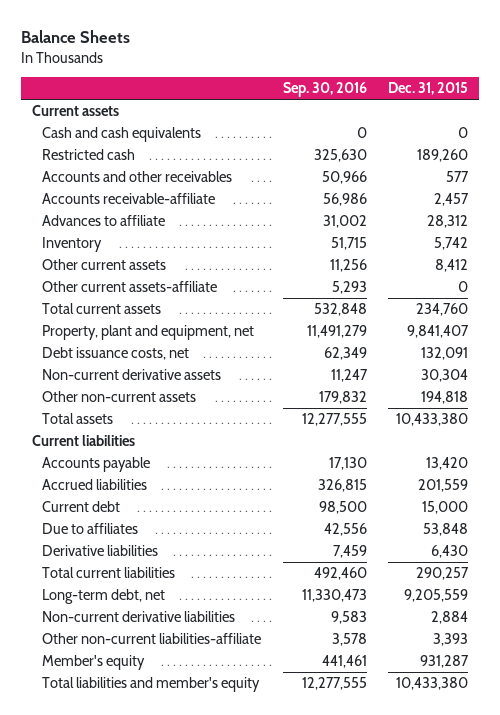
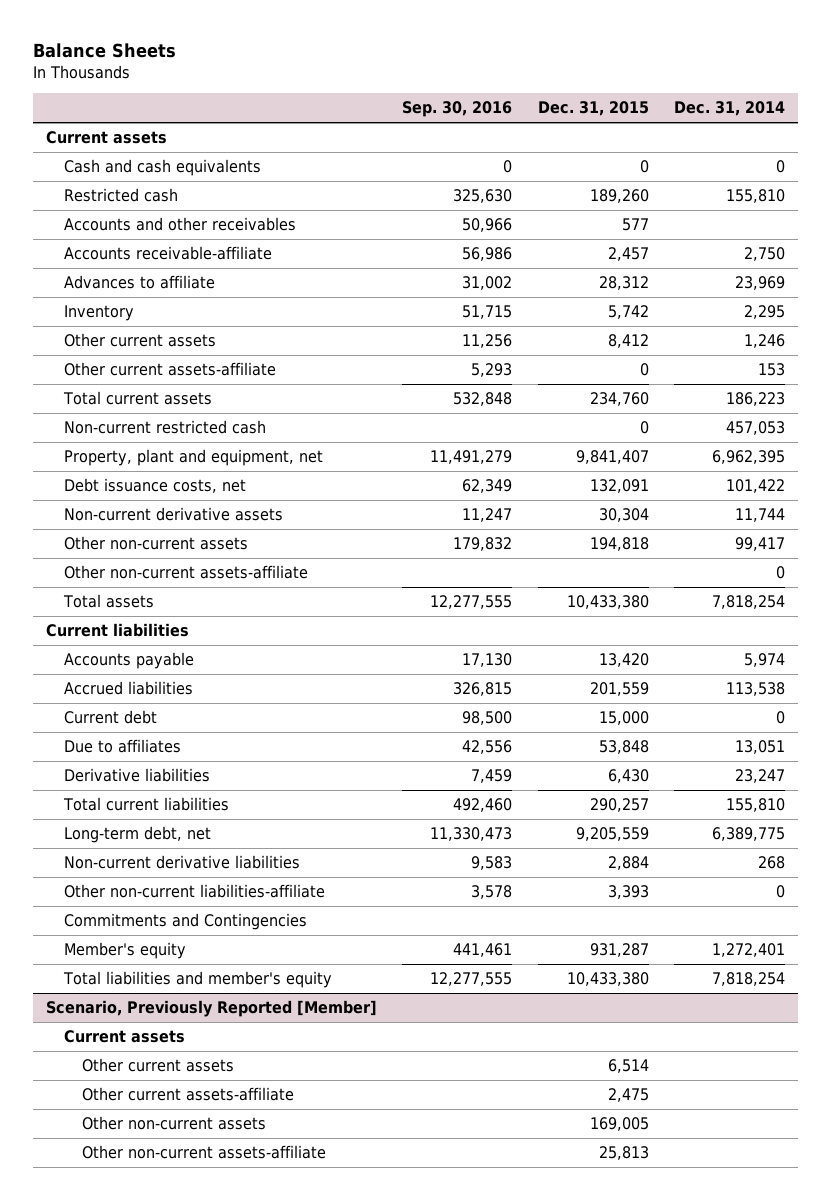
none -> [674,101,786,117] Dec. 31, 2014
none -> [63,420,266,435] Non-current restricted cash
none -> [63,565,308,580] Other non-current assets-affiliate
none -> [63,913,307,931] Commitments and Contingencies
none -> [45,1000,377,1018] Scenario, Previously Reported [Member]
none -> [63,1030,185,1044] Current assets
none -> [82,1058,235,1073] Other current assets
none -> [82,1087,295,1102] Other current assets-affiliate
none -> [82,1116,267,1131] Other non-current assets
none -> [82,1145,327,1160] Other non-current assets-affiliate

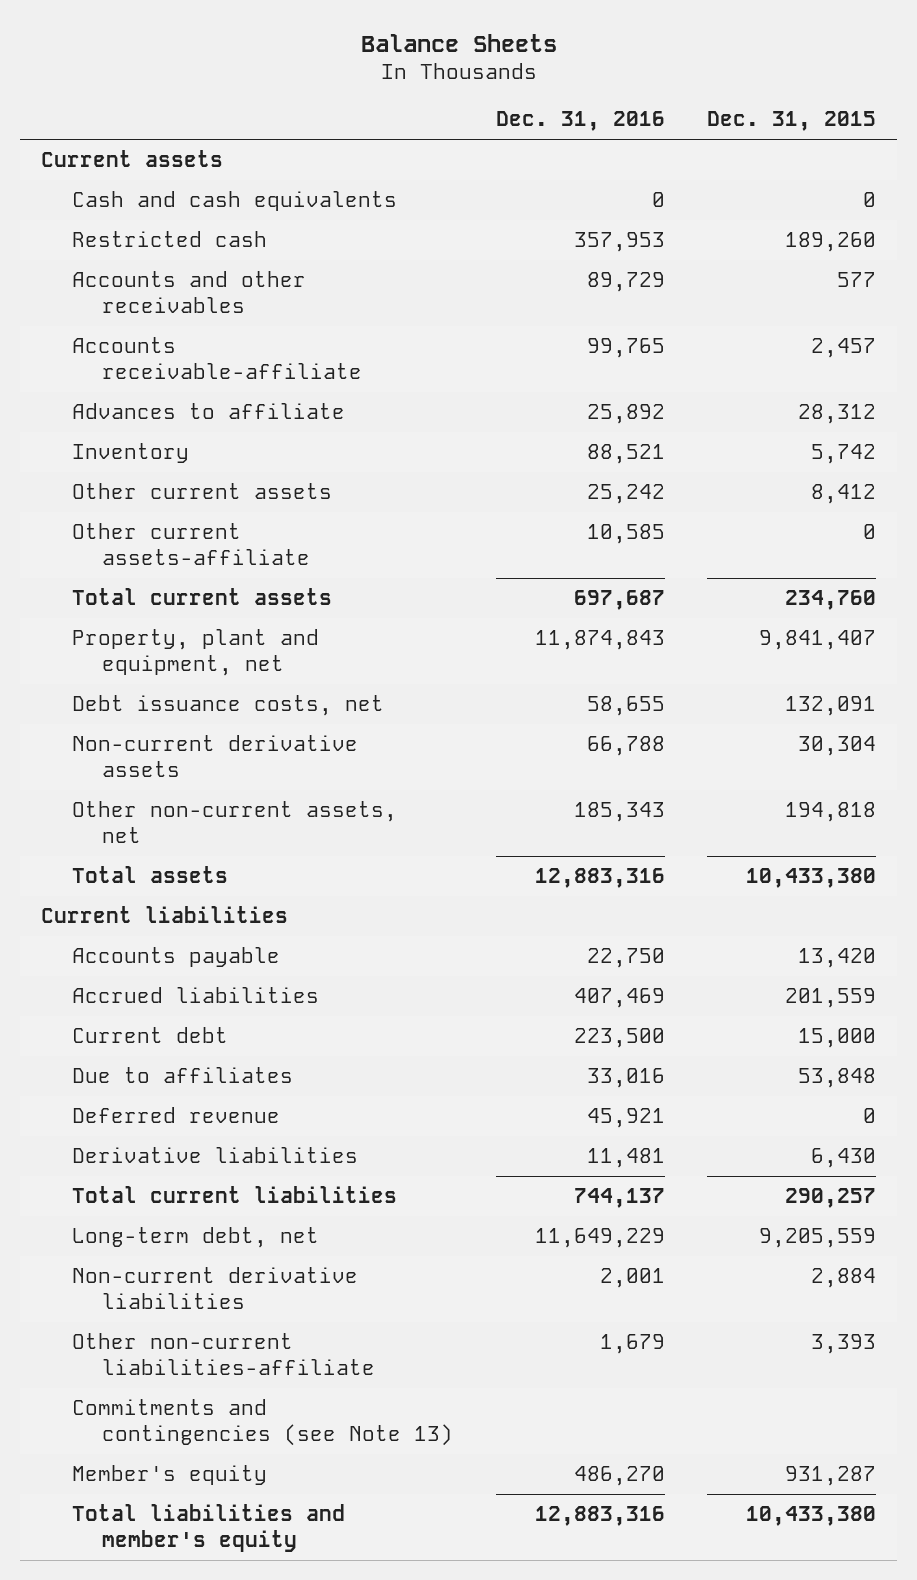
[402,101,513,118] Sep. 30, 2016 -> none
[674,101,786,117] Dec. 31, 2014 -> none
none -> [495,111,665,132] Dec. 31, 2016
[63,420,266,435] Non-current restricted cash -> none
[63,565,308,580] Other non-current assets-affiliate -> none
[63,536,248,551] Other non-current assets -> [71,800,397,843] Other non-current assets, net
none -> [71,1106,280,1123] Deferred revenue
[63,913,307,931] Commitments and Contingencies -> [71,1398,453,1446] Commitments and contingencies (see Note 13)
[45,1000,377,1018] Scenario, Previously Reported [Member] -> none
[63,1030,185,1044] Current assets -> none
[82,1058,235,1073] Other current assets -> none
[82,1087,295,1102] Other current assets-affiliate -> none
[82,1116,267,1131] Other non-current assets -> none
[82,1145,327,1160] Other non-current assets-affiliate -> none

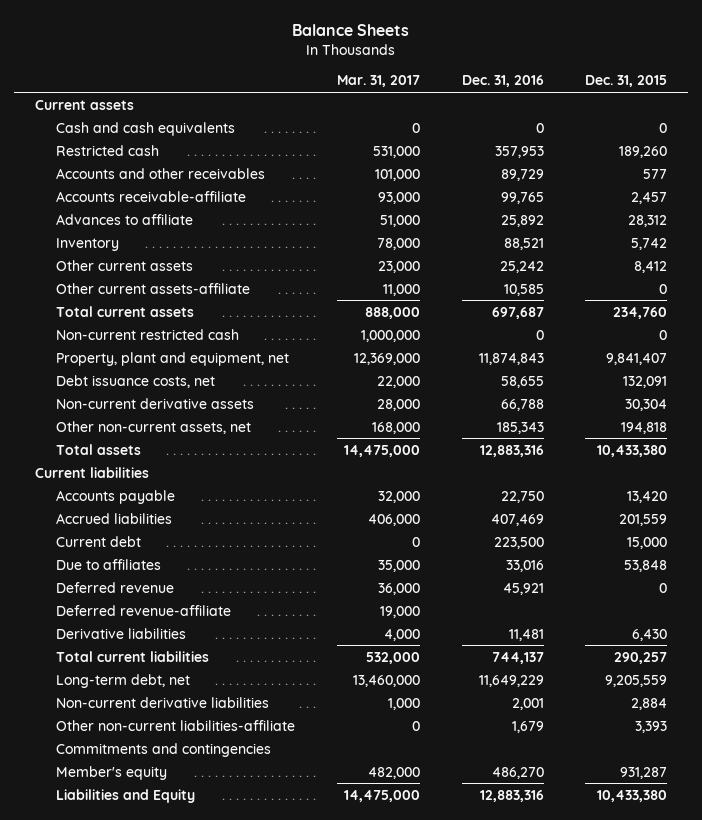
none -> [336,75,420,88] Mar. 31, 2017
none -> [56,328,240,340] Non-current restricted cash
none -> [56,604,232,616] Deferred revenue-affiliate
[71,1398,453,1446] Commitments and contingencies (see Note 13) -> [56,742,272,757] Commitments and contingencies
[71,1503,345,1552] Total liabilities and member's equity -> [56,788,196,803] Liabilities and Equity

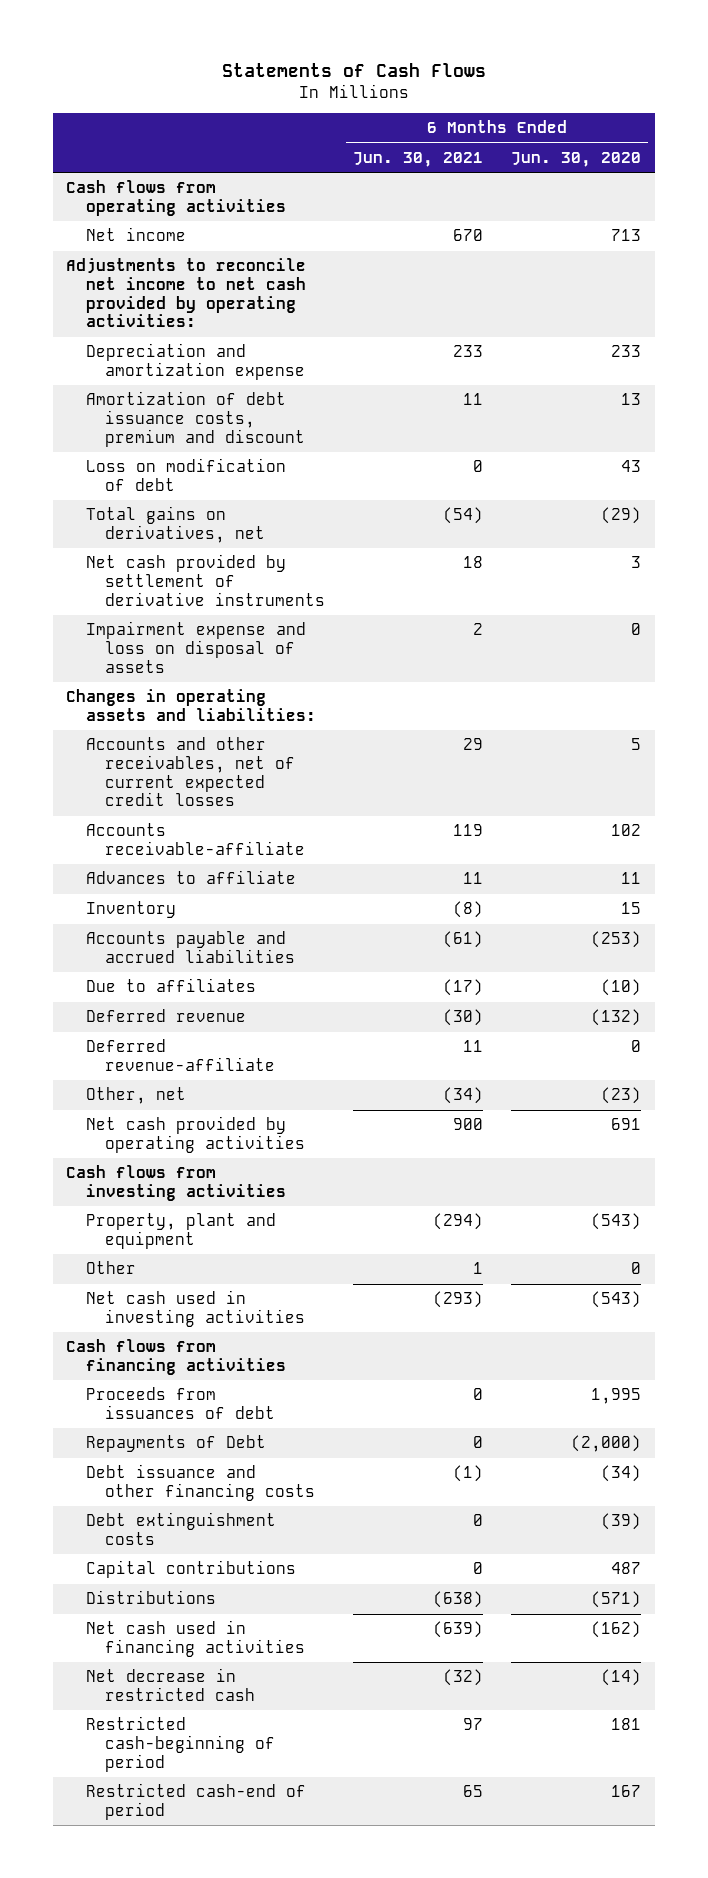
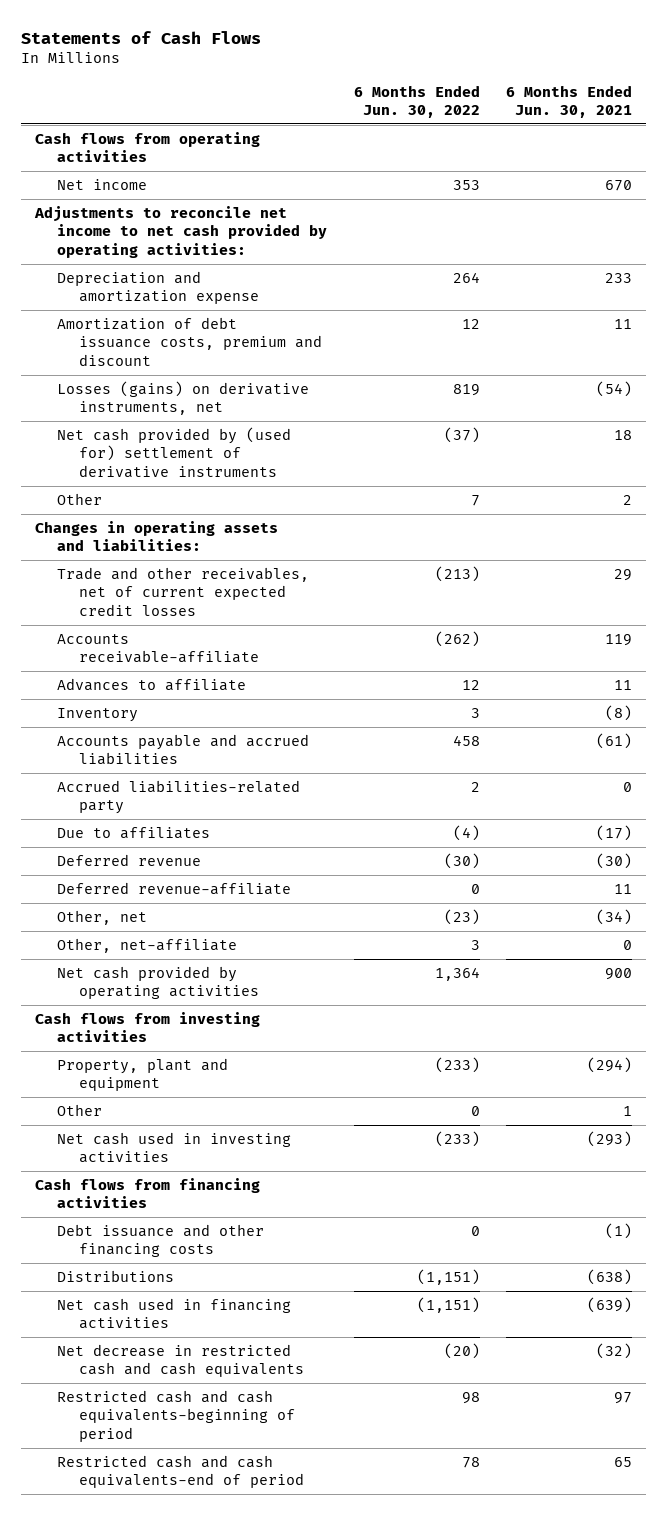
[511,152,642,168] Jun. 30, 2020 -> none
none -> [353,84,480,118] 6 Months Ended Jun. 30, 2022
[85,458,286,491] Loss on modification of debt -> none
[85,621,306,673] Impairment expense and loss on disposal of assets -> none
[85,506,266,543] Total gains on derivatives, net -> [56,381,309,416] Losses (gains) on derivative instruments, net
[85,554,326,606] Net cash provided by settlement of derivative instruments -> [56,427,291,478] Net cash provided by (used for) settlement of derivative instruments
none -> [56,493,102,506] Other
[85,737,296,807] Accounts and other receivables, net of current expected credit losses -> [56,567,309,616] Trade and other receivables, net of current expected credit losses
none -> [56,780,300,815] Accrued liabilities-related party
none -> [56,938,237,954] Other, net-affiliate
[85,1387,276,1419] Proceeds from issuances of debt -> none
[85,1435,266,1453] Repayments of Debt -> none
[85,1512,276,1545] Debt extinguishment costs -> none
[85,1560,296,1579] Capital contributions -> none
[85,1668,256,1701] Net decrease in restricted cash -> [56,1344,305,1378] Net decrease in restricted cash and cash equivalents
[85,1716,276,1772] Restricted cash-beginning of period -> [56,1390,296,1442] Restricted cash and cash equivalents-beginning of period
[85,1783,306,1820] Restricted cash-end of period -> [56,1455,305,1489] Restricted cash and cash equivalents-end of period

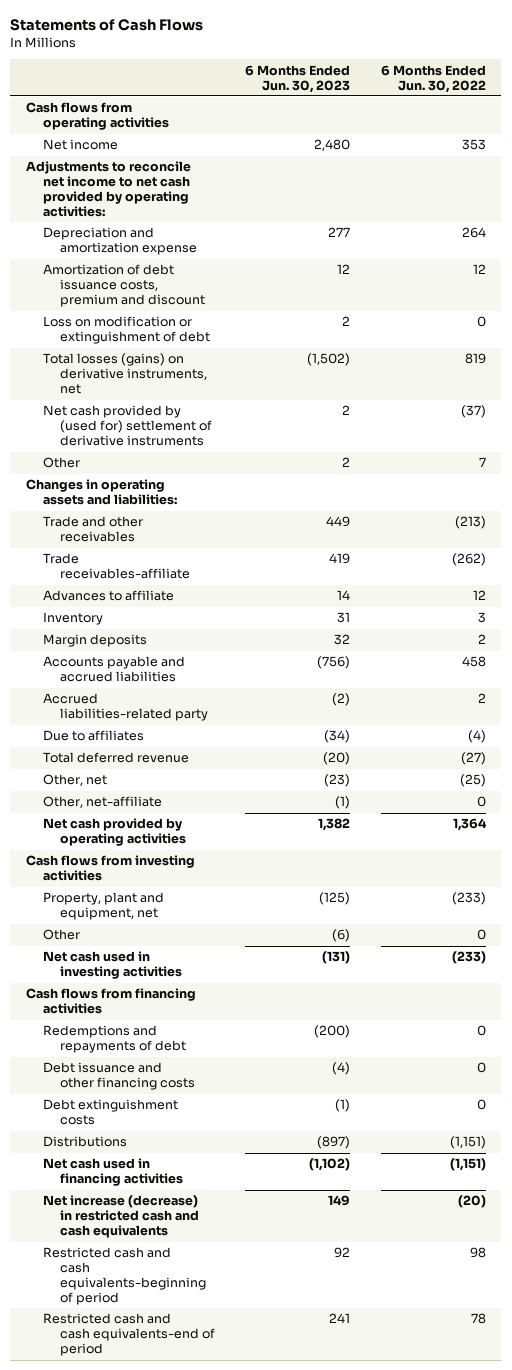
[506,84,633,118] 6 Months Ended Jun. 30, 2021 -> none
none -> [245,64,351,93] 6 Months Ended Jun. 30, 2023
none -> [42,316,210,345] Loss on modification or extinguishment of debt
[56,381,309,416] Losses (gains) on derivative instruments, net -> [42,353,207,395] Total losses (gains) on derivative instruments, net
[56,567,309,616] Trade and other receivables, net of current expected credit losses -> [42,516,143,543] Trade and other receivables
[56,634,260,664] Accounts receivable-affiliate -> [42,553,190,580] Trade receivables-affiliate
none -> [42,634,147,648] Margin deposits
[56,882,291,896] Deferred revenue-affiliate -> none
[56,854,201,867] Deferred revenue -> [42,752,189,764] Total deferred revenue
[443,853,480,870] (30) -> [460,752,486,766] (27)
[443,909,480,926] (23) -> [459,774,486,788] (25)
[470,940,480,951] 3 -> [476,796,486,808] 0
[56,1058,228,1092] Property, plant and equipment -> [42,892,164,921] Property, plant and equipment, net
none -> [42,1025,186,1054] Redemptions and repayments of debt
none -> [42,1099,178,1126] Debt extinguishment costs
[56,1344,305,1378] Net decrease in restricted cash and cash equivalents -> [42,1195,199,1239] Net increase (decrease) in restricted cash and cash equivalents

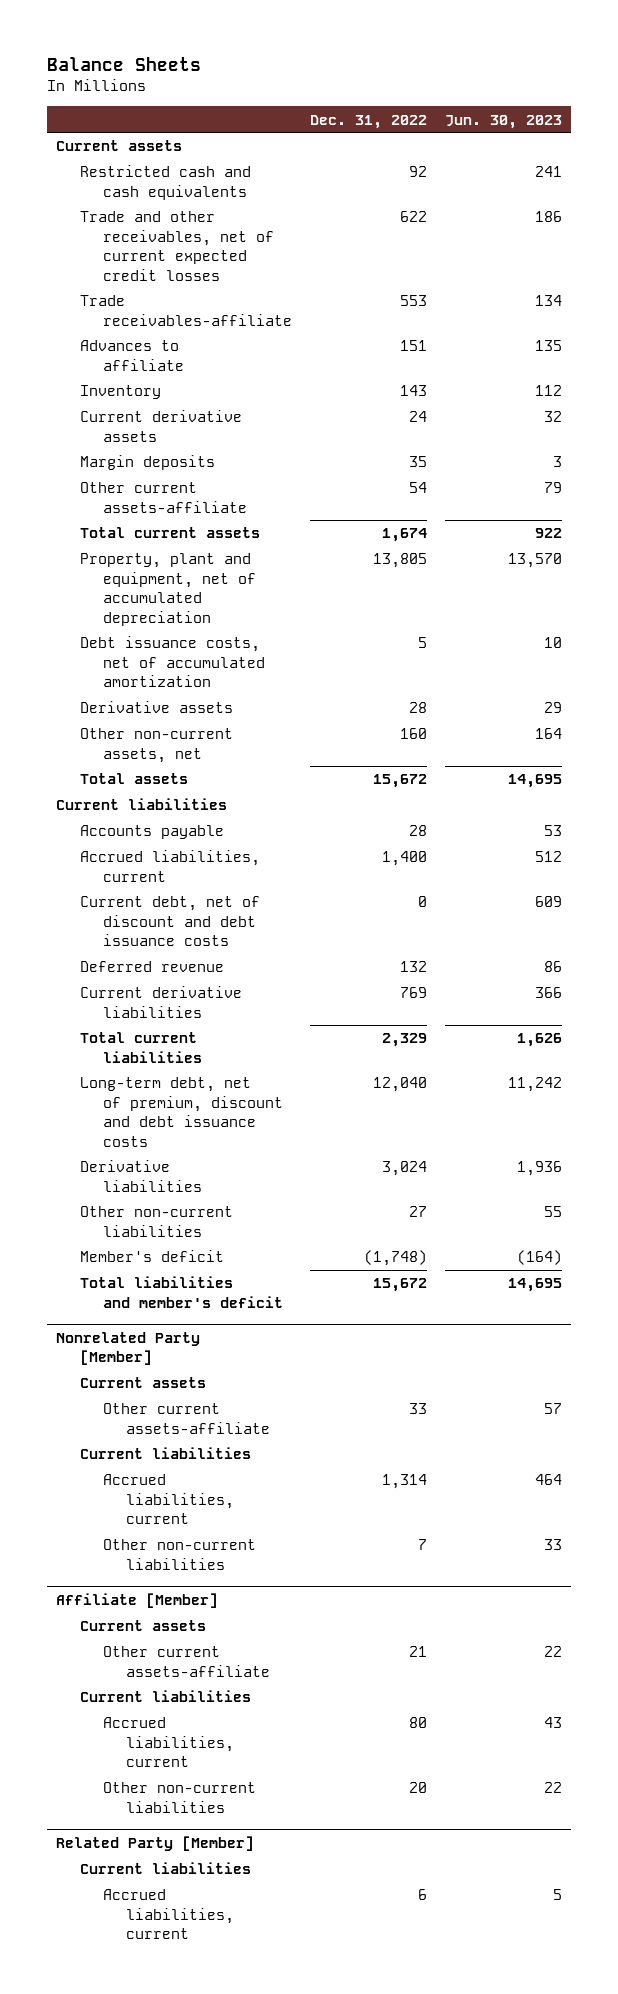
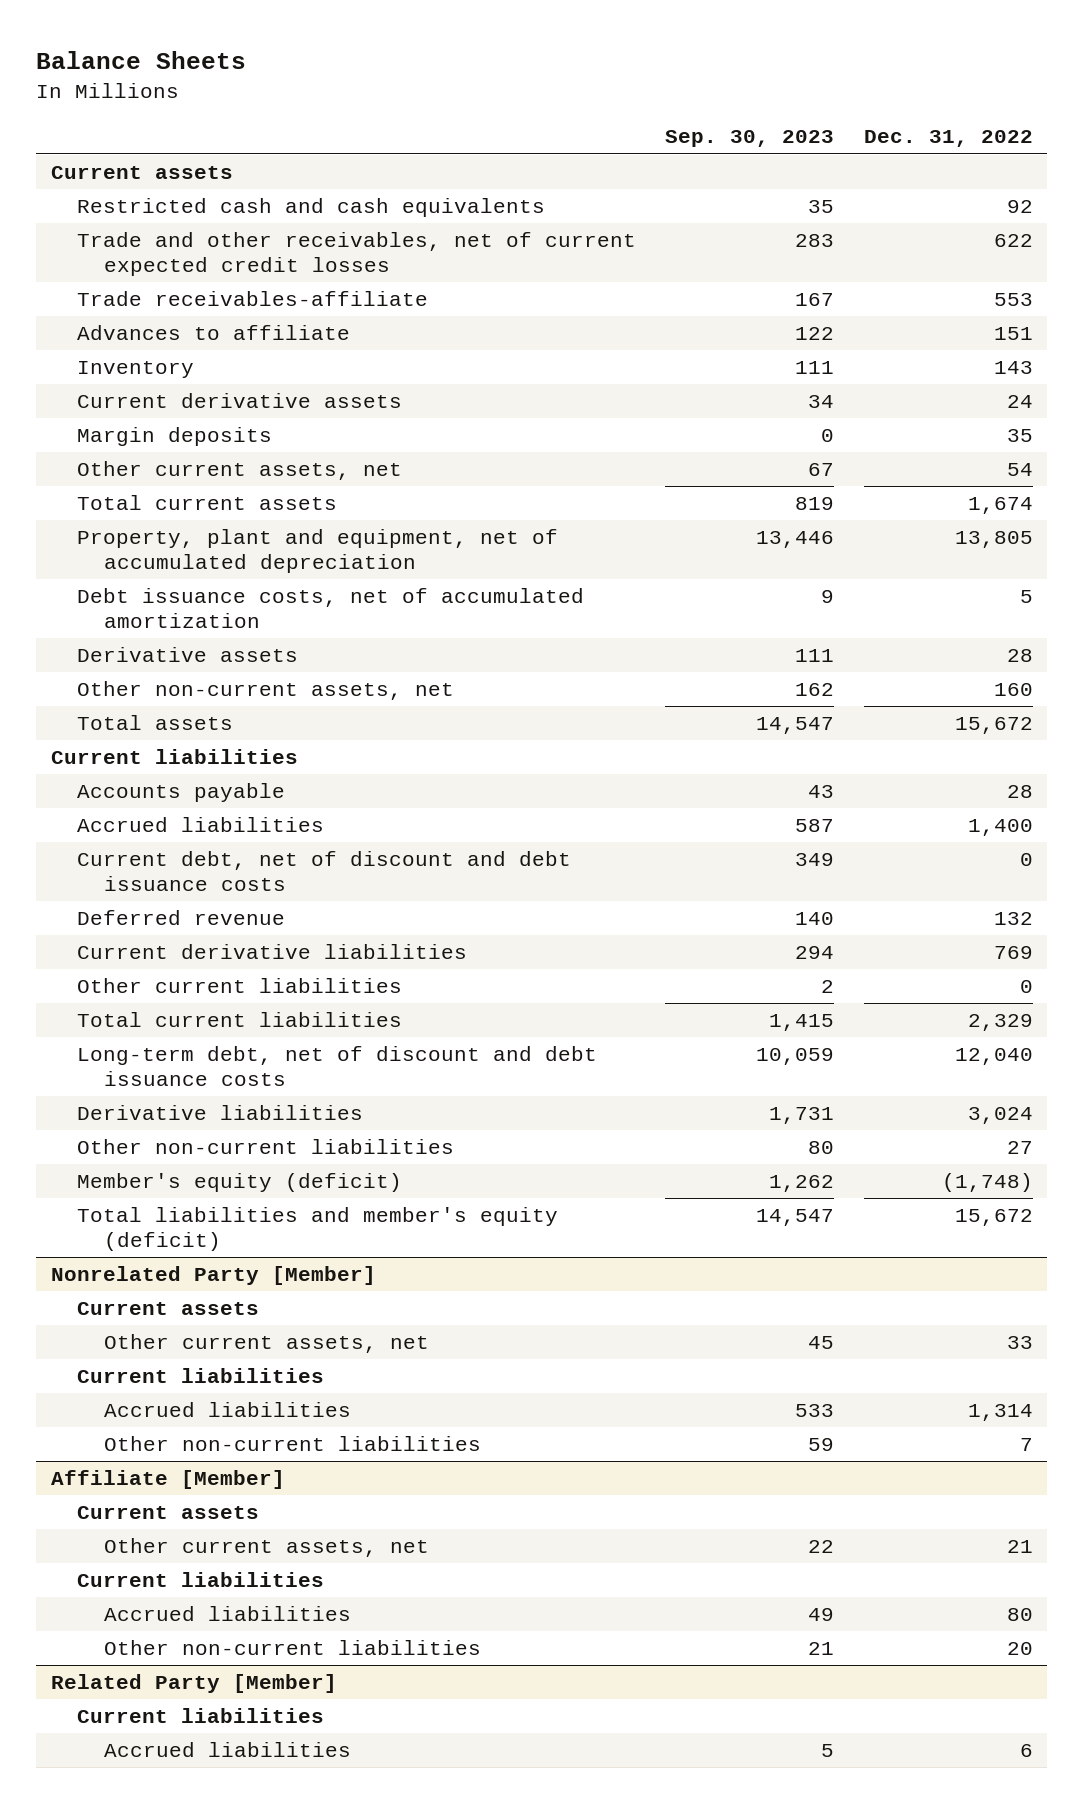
[445,114,563,129] Jun. 30, 2023 -> none
none -> [665,130,835,148] Sep. 30, 2023
[79,482,247,513] Other current assets-affiliate -> [77,461,403,481] Other current assets, net
[79,850,260,882] Accrued liabilities, current -> [77,817,325,833] Accrued liabilities
none -> [77,978,403,994] Other current liabilities
[79,1077,283,1147] Long-term debt, net of premium, discount and debt issuance costs -> [77,1046,598,1086] Long-term debt, net of discount and debt issuance costs
[79,1250,224,1263] Member's deficit -> [77,1173,403,1193] Member's equity (deficit)
[79,1276,283,1308] Total liabilities and member's deficit -> [77,1207,559,1251] Total liabilities and member's equity (deficit)
[102,1403,270,1434] Other current assets-affiliate -> [103,1334,429,1354] Other current assets, net
[102,1474,234,1525] Accrued liabilities, current -> [103,1402,351,1418] Accrued liabilities
[102,1646,270,1677] Other current assets-affiliate -> [103,1538,429,1558] Other current assets, net
[102,1717,234,1768] Accrued liabilities, current -> [103,1606,351,1622] Accrued liabilities
[102,1889,234,1940] Accrued liabilities, current -> [103,1742,351,1758] Accrued liabilities

